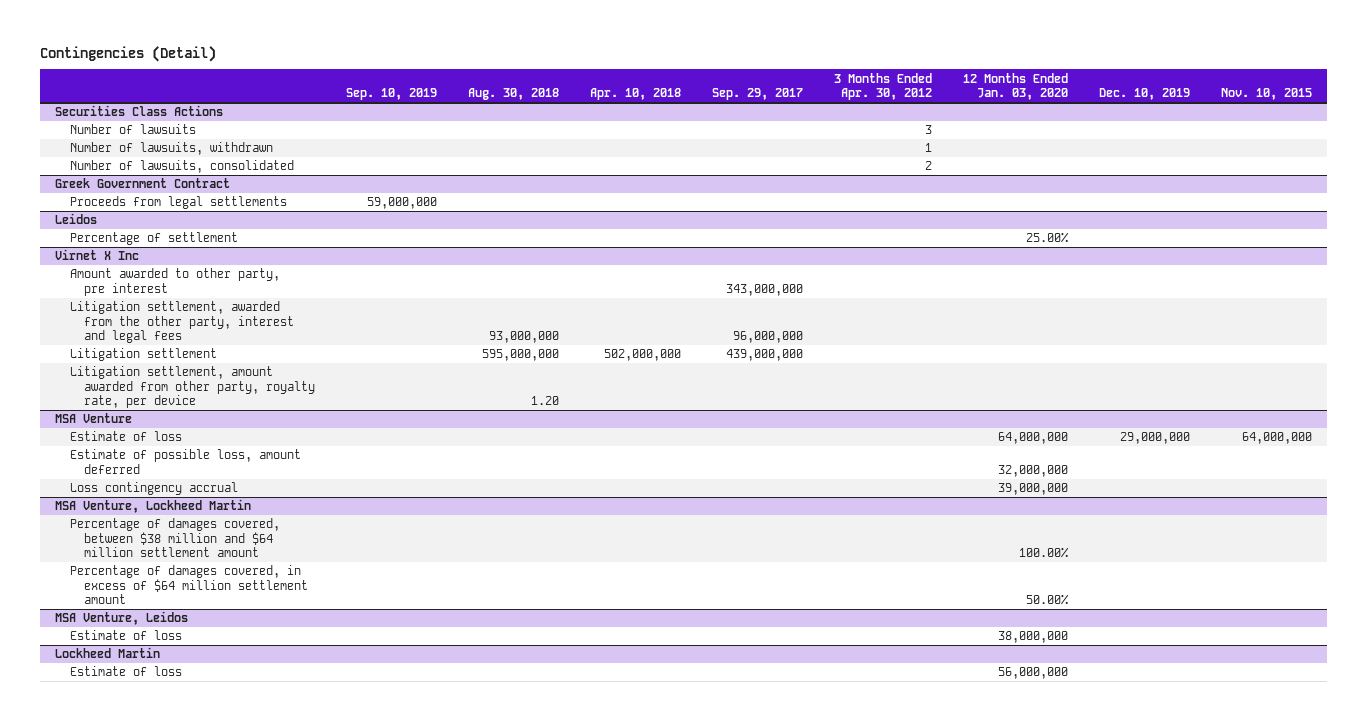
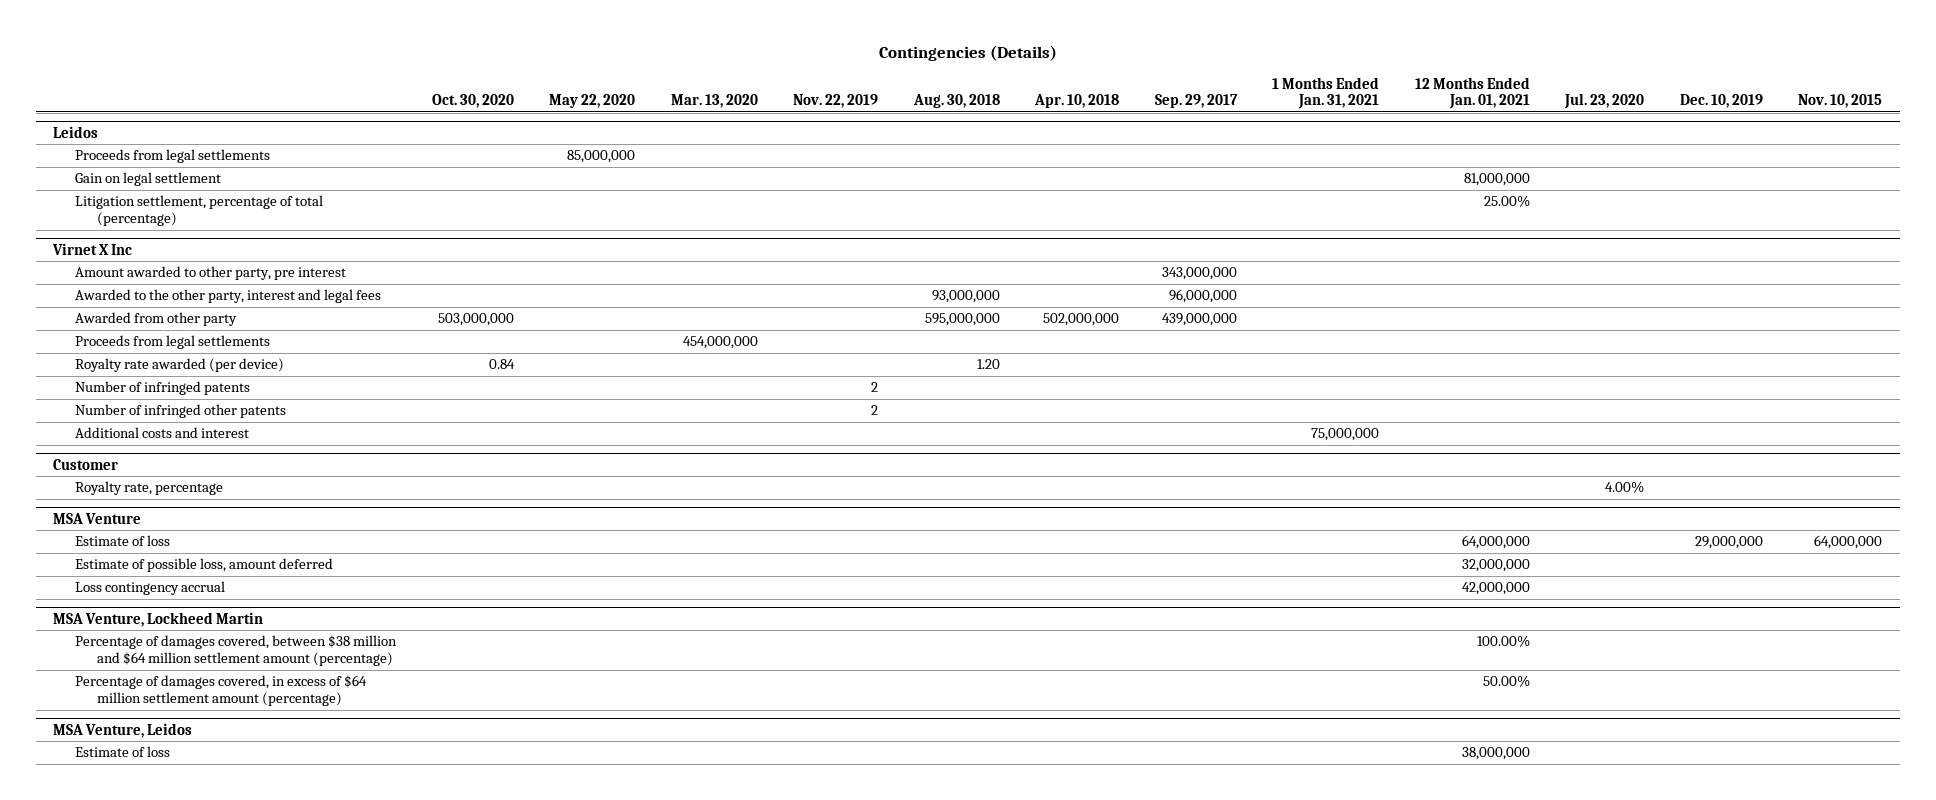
[39,45,216,62] Contingencies (Detail) -> [878,44,1057,61] Contingencies (Details)
[345,88,437,101] Sep. 10, 2019 -> none
[833,72,932,101] 3 Months Ended Apr. 30, 2012 -> none
[962,72,1068,101] 12 Months Ended Jan. 03, 2020 -> none
none -> [431,94,514,109] Oct. 30, 2020
none -> [549,94,636,109] May 22, 2020
none -> [670,94,758,109] Mar. 13, 2020
none -> [793,94,879,109] Nov. 22, 2019
none -> [1272,76,1380,110] 1 Months Ended Jan. 31, 2021
none -> [1414,76,1530,110] 12 Months Ended Jan. 01, 2021
none -> [1564,93,1645,110] Jul. 23, 2020
[55,105,224,117] Securities Class Actions -> none
[69,124,196,135] Number of lawsuits -> none
[69,142,273,156] Number of lawsuits, withdrawn -> none
[69,160,294,174] Number of lawsuits, consolidated -> none
[55,178,231,189] Greek Government Contract -> none
[69,196,287,210] Proceeds from legal settlements -> none
none -> [75,149,271,164] Proceeds from legal settlements
none -> [75,172,222,187] Gain on legal settlement
[69,232,238,246] Percentage of settlement -> [75,195,324,226] Litigation settlement, percentage of total (percentage)
[69,301,294,343] Litigation settlement, awarded from the other party, interest and legal fees -> [75,289,382,304] Awarded to the other party, interest and legal fees
[69,348,217,362] Litigation settlement -> [75,312,238,327] Awarded from other party
none -> [75,335,271,350] Proceeds from legal settlements
[69,366,315,408] Litigation settlement, amount awarded from other party, royalty rate, per device -> [75,358,285,373] Royalty rate awarded (per device)
none -> [75,381,251,396] Number of infringed patents
none -> [75,404,287,419] Number of infringed other patents
none -> [75,427,250,439] Additional costs and interest
none -> [53,458,119,470] Customer
none -> [75,481,224,496] Royalty rate, percentage
[69,518,280,557] Percentage of damages covered, between $38 million and $64 million settlement amount -> [75,635,398,666] Percentage of damages covered, between $38 million and $64 million settlement amount (percentage)
[69,565,308,604] Percentage of damages covered, in excess of $64 million settlement amount -> [75,675,368,706] Percentage of damages covered, in excess of $64 million settlement amount (percentage)
[55,647,161,659] Lockheed Martin -> none
[69,666,182,677] Estimate of loss -> none

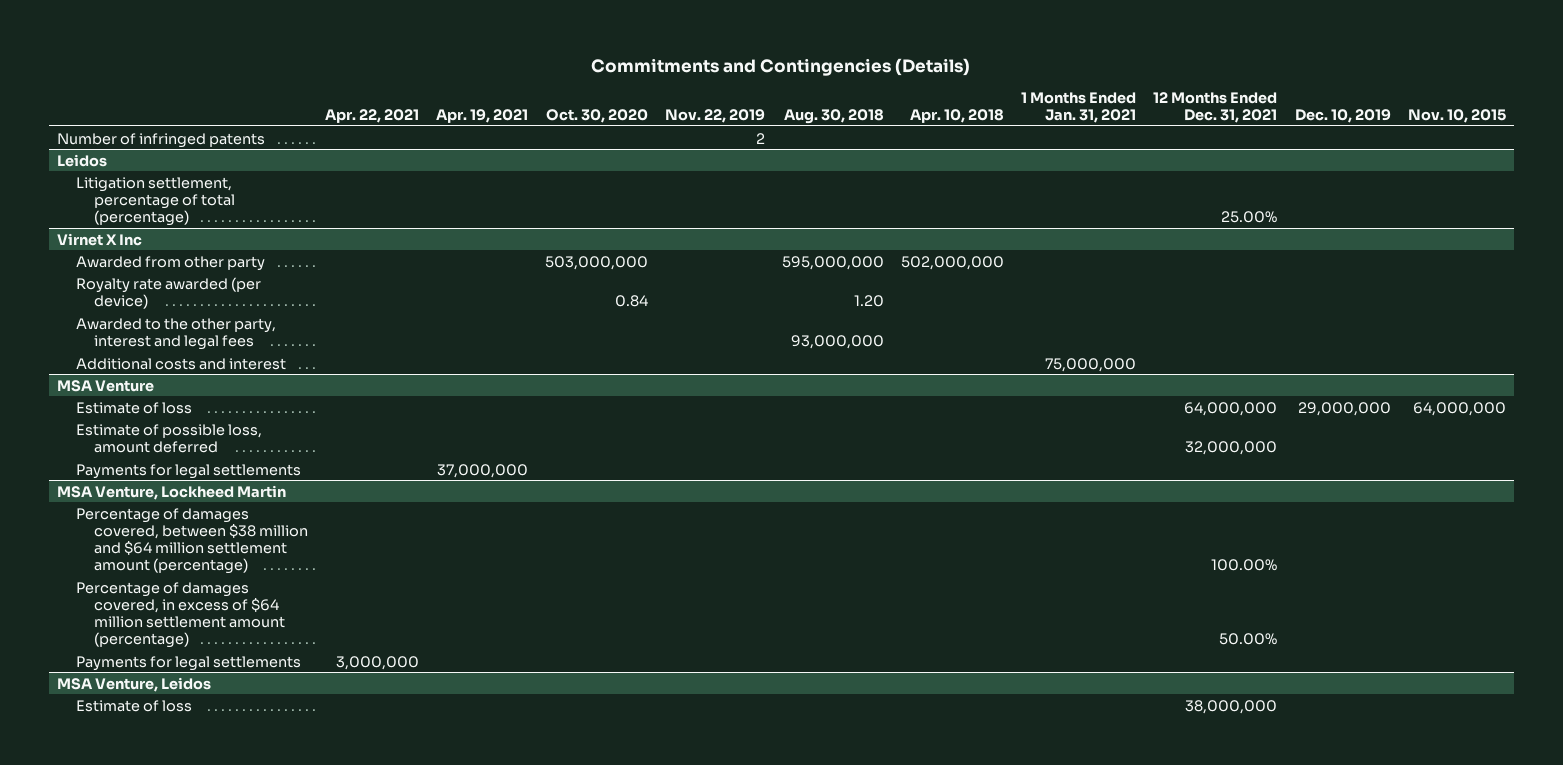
[878,44,1057,61] Contingencies (Details) -> [591,57,971,76] Commitments and Contingencies (Details)
[549,94,636,109] May 22, 2020 -> none
[670,94,758,109] Mar. 13, 2020 -> none
[1154,94,1238,109] Sep. 29, 2017 -> none
[1414,76,1530,110] 12 Months Ended Jan. 01, 2021 -> none
[1564,93,1645,110] Jul. 23, 2020 -> none
none -> [324,109,419,124] Apr. 22, 2021
none -> [435,109,528,124] Apr. 19, 2021
none -> [1153,91,1278,124] 12 Months Ended Dec. 31, 2021
none -> [57,132,266,148] Number of infringed patents
[75,149,271,164] Proceeds from legal settlements -> none
[75,172,222,187] Gain on legal settlement -> none
[75,266,347,281] Amount awarded to other party, pre interest -> none
[75,335,271,350] Proceeds from legal settlements -> none
[75,381,251,396] Number of infringed patents -> none
[75,404,287,419] Number of infringed other patents -> none
[75,289,382,304] Awarded to the other party, interest and legal fees -> [75,317,276,350] Awarded to the other party, interest and legal fees
[53,458,119,470] Customer -> none
[75,481,224,496] Royalty rate, percentage -> none
[75,581,226,596] Loss contingency accrual -> none
none -> [75,463,301,479] Payments for legal settlements
none -> [75,655,301,671] Payments for legal settlements

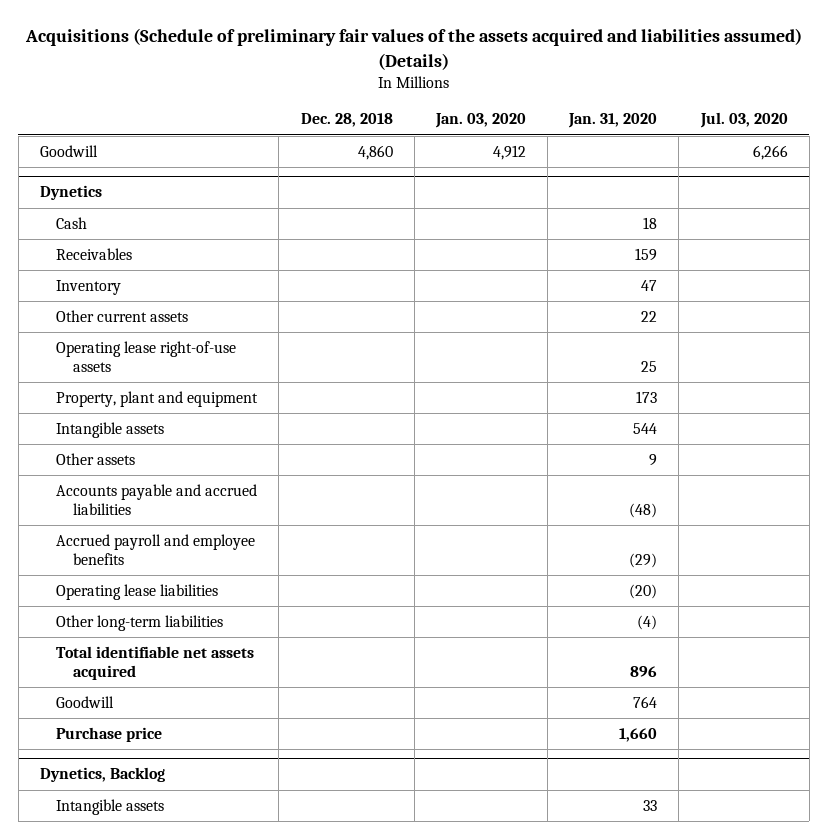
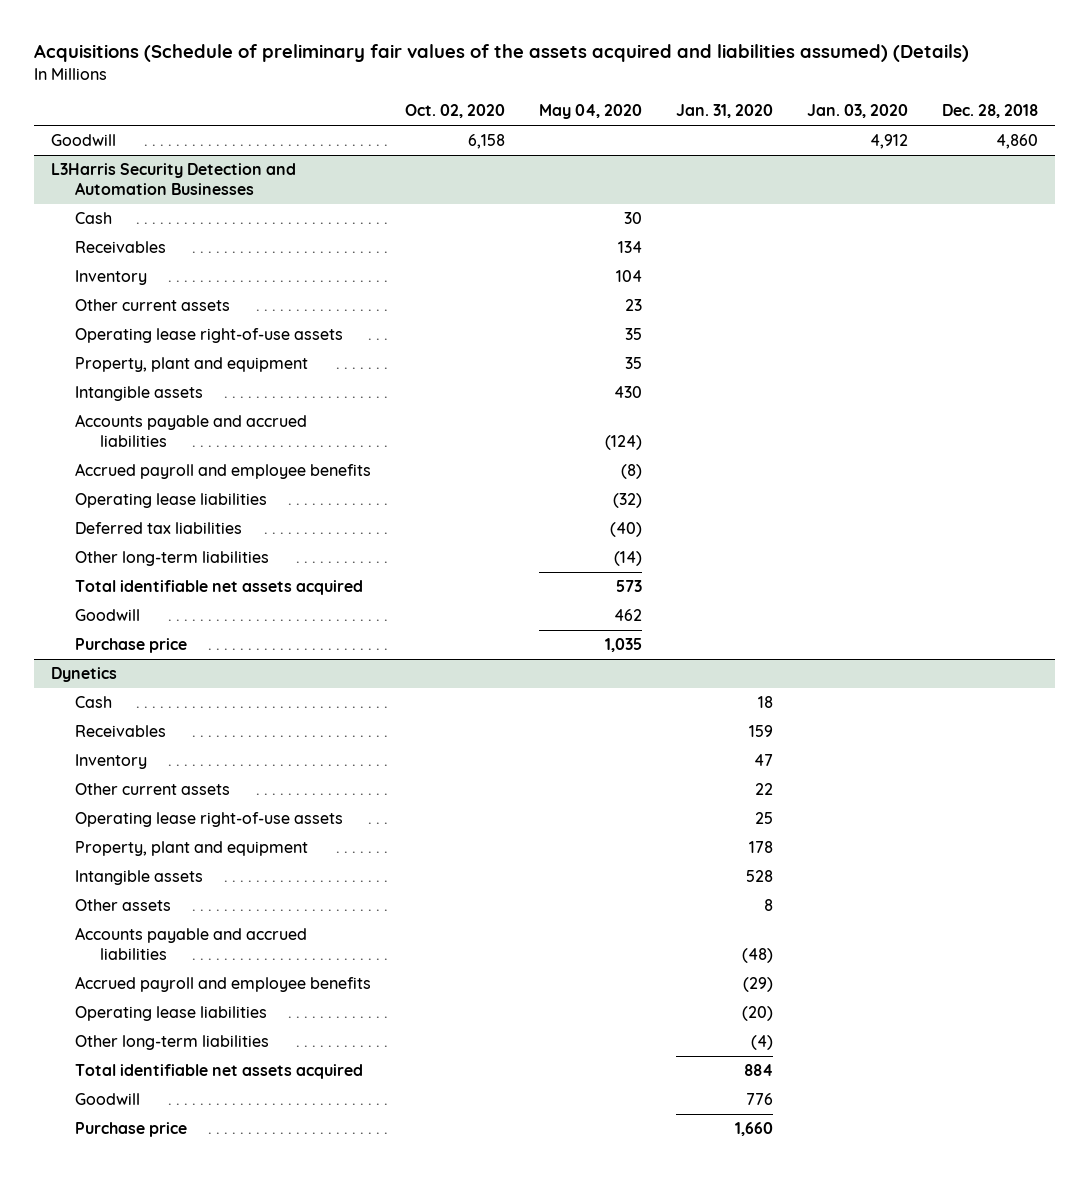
[699,112,788,129] Jul. 03, 2020 -> none
none -> [405,104,506,119] Oct. 02, 2020
none -> [539,104,643,120] May 04, 2020
none -> [50,163,296,196] L3Harris Security Detection and Automation Businesses
none -> [75,212,113,225] Cash
none -> [75,241,167,254] Receivables
none -> [75,270,148,286] Inventory
none -> [75,299,231,312] Other current assets
none -> [75,328,344,344] Operating lease right-of-use assets
none -> [75,357,309,373] Property, plant and equipment
none -> [75,386,204,402] Intangible assets
none -> [75,414,308,448] Accounts payable and accrued liabilities
none -> [75,463,372,480] Accrued payroll and employee benefits
none -> [75,493,268,509] Operating lease liabilities
none -> [75,522,243,535] Deferred tax liabilities
none -> [75,551,270,567] Other long-term liabilities
none -> [75,580,364,596] Total identifiable net assets acquired
none -> [75,609,141,622] Goodwill
none -> [75,638,188,654] Purchase price
[636,390,658,403] 173 -> [749,841,774,854] 178
[633,422,658,434] 544 -> [746,870,774,883] 528
[649,453,658,466] 9 -> [764,899,774,912] 8
[630,665,658,677] 896 -> [744,1064,774,1077] 884
[633,695,658,708] 764 -> [746,1093,774,1106] 776
[39,767,165,783] Dynetics, Backlog -> none
[56,798,165,815] Intangible assets -> none

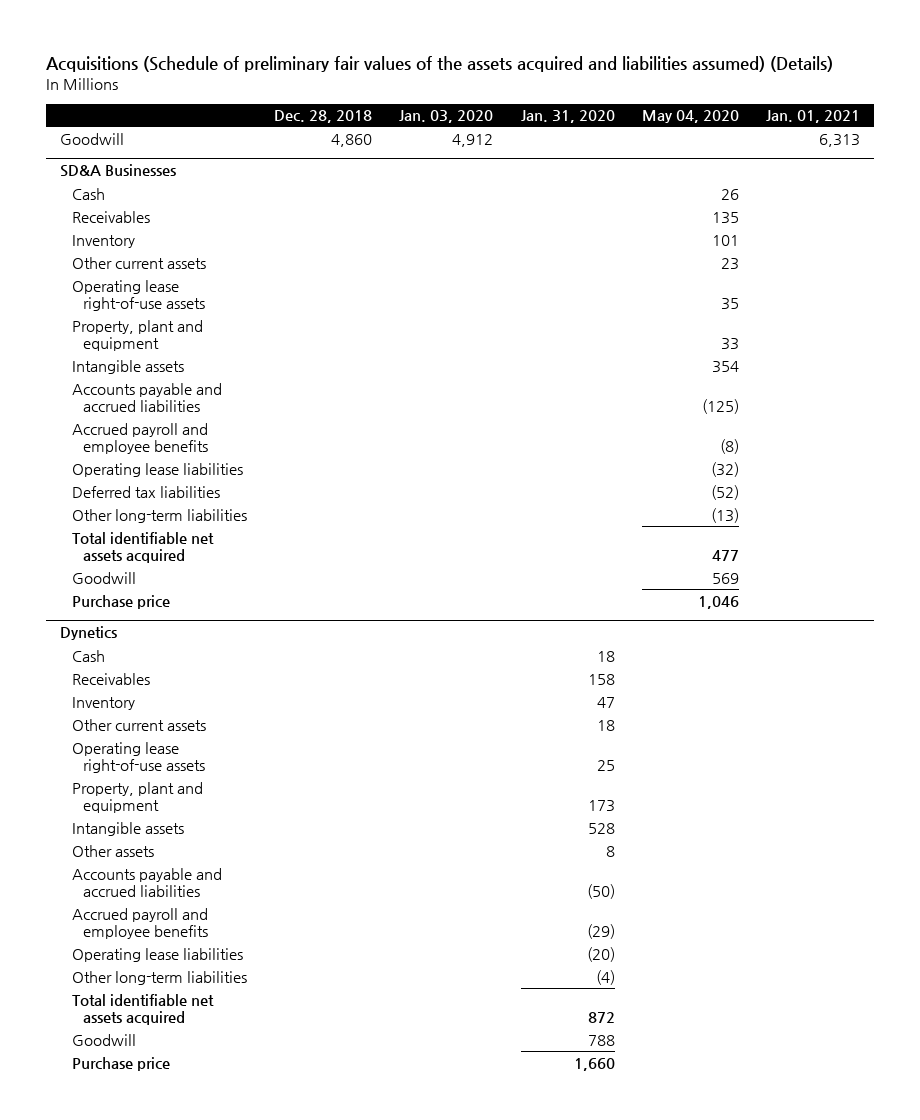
[405,104,506,119] Oct. 02, 2020 -> none
none -> [766,110,861,124] Jan. 01, 2021
[50,163,296,196] L3Harris Security Detection and Automation Businesses -> [60,164,177,178] SD&A Businesses
[624,212,643,225] 30 -> [720,188,739,200] 26
[618,241,643,254] 134 -> [711,211,739,224] 135
[616,270,643,283] 104 -> [711,234,739,246] 101
[625,357,643,370] 35 -> [720,338,739,351] 33
[614,386,643,399] 430 -> [711,360,739,373] 354
[605,435,643,451] (124) -> [701,399,739,415] (125)
[610,522,643,538] (40) -> [710,484,739,500] (52)
[614,551,643,567] (14) -> [710,507,739,523] (13)
[616,580,643,593] 573 -> [711,550,739,562] 477
[614,609,643,622] 462 -> [711,572,739,584] 569
[605,638,643,653] 1,035 -> [697,595,739,609] 1,046
[749,725,774,738] 159 -> [587,673,615,685] 158
[755,783,774,796] 22 -> [596,719,615,731] 18
[749,841,774,854] 178 -> [587,800,615,813] 173
[742,948,774,964] (48) -> [586,884,615,900] (50)
[744,1064,774,1077] 884 -> [587,1012,615,1024] 872
[746,1093,774,1106] 776 -> [587,1034,615,1046] 788

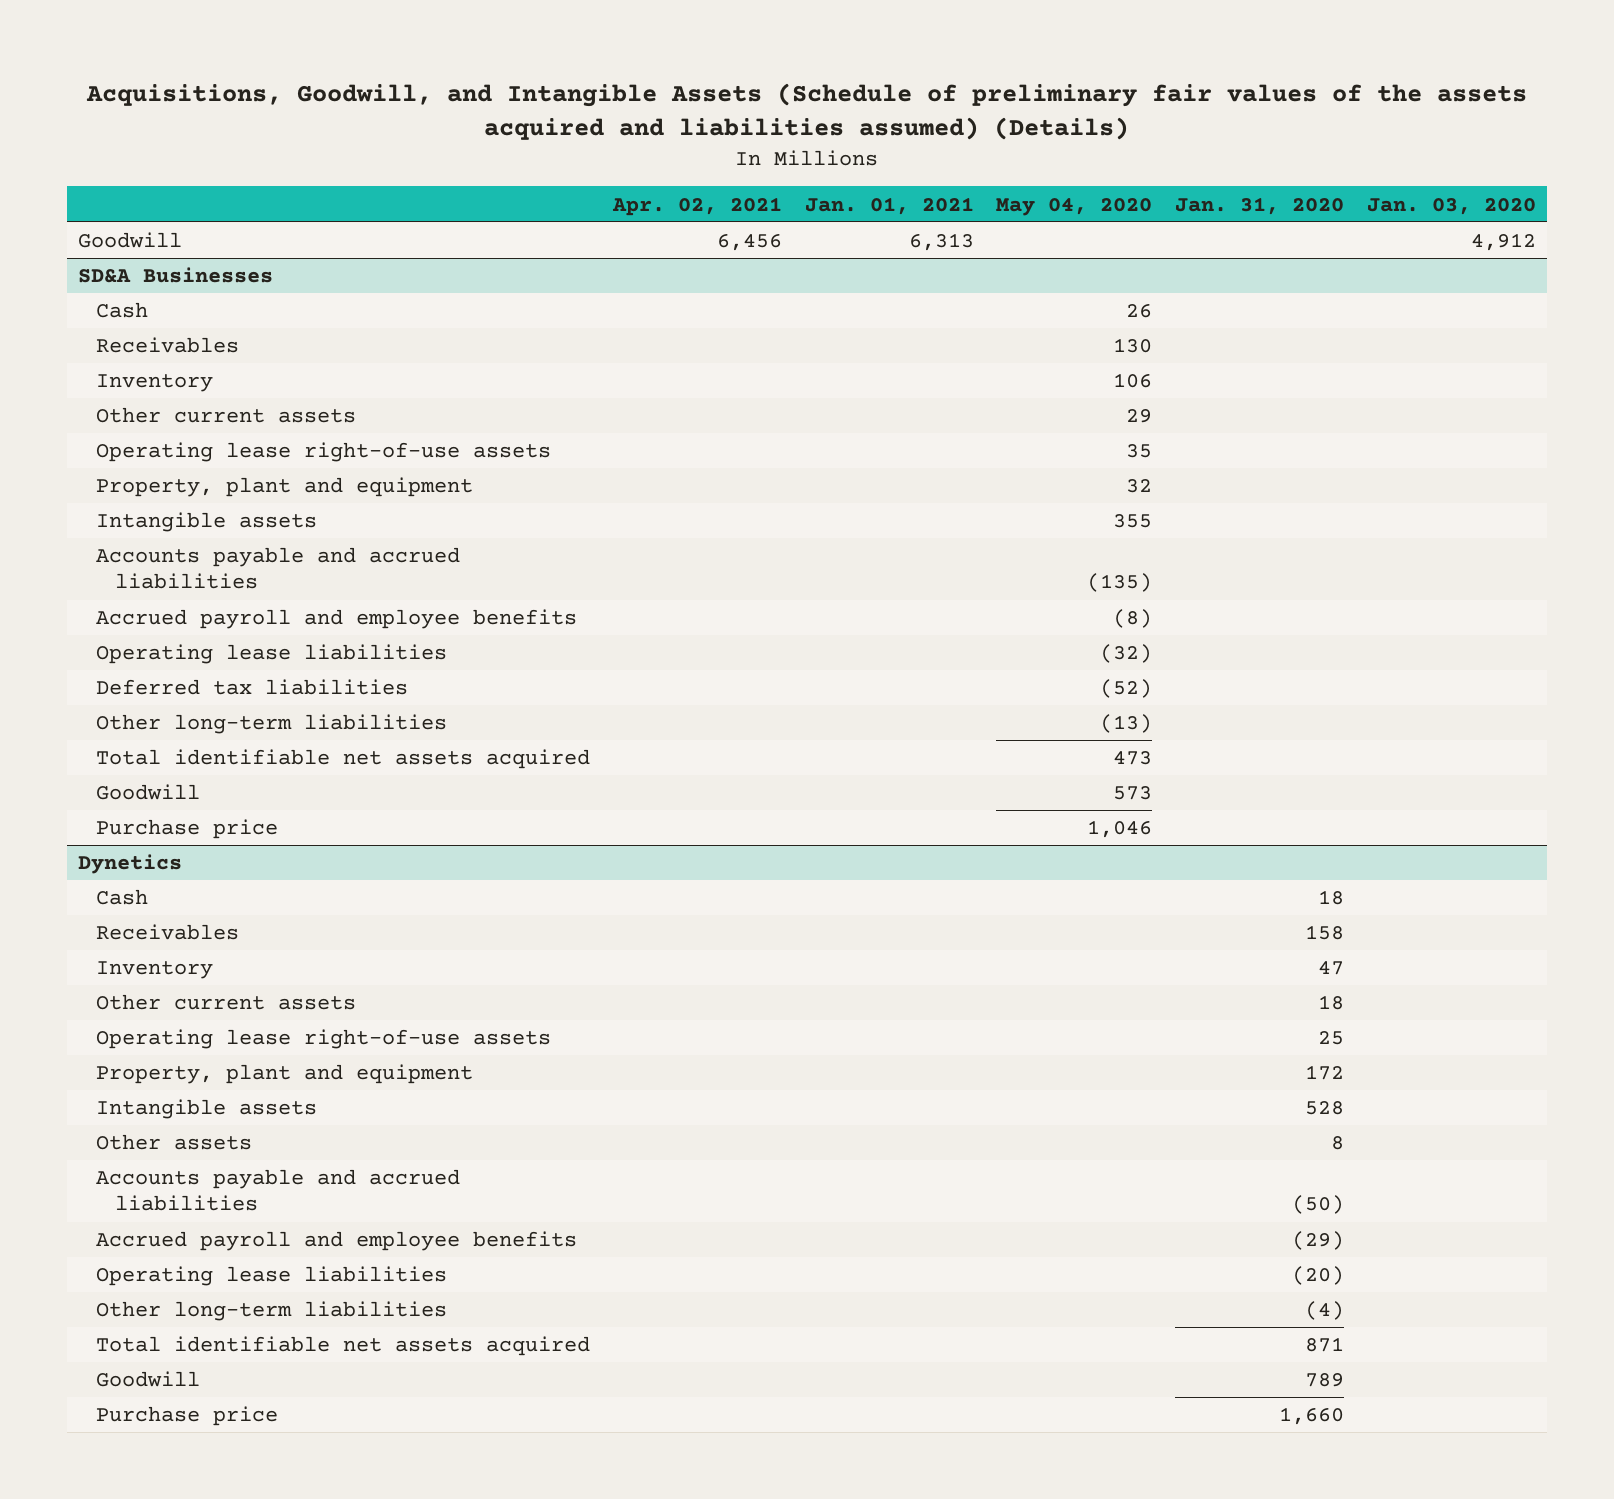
[46,56,834,73] Acquisitions (Schedule of preliminary fair values of the assets acquired and liabilities assumed) (Details) -> [85,82,1527,140] Acquisitions, Goodwill, and Intangible Assets (Schedule of preliminary fair values of the assets acquired and liabilities assumed) (Details)
[273,110,372,124] Dec. 28, 2018 -> none
none -> [611,196,782,216] Apr. 02, 2021
[711,211,739,224] 135 -> [1113,338,1153,354] 130
[711,234,739,246] 101 -> [1113,373,1153,389] 106
[720,257,739,270] 23 -> [1126,409,1153,424] 29
[720,338,739,351] 33 -> [1126,479,1153,494] 32
[711,360,739,373] 354 -> [1113,514,1153,529] 355
[701,399,739,415] (125) -> [1087,573,1153,593] (135)
[711,550,739,562] 477 -> [1113,751,1153,766] 473
[711,572,739,584] 569 -> [1113,786,1153,801] 573
[587,800,615,813] 173 -> [1305,1065,1345,1081] 172
[587,1012,615,1024] 872 -> [1305,1337,1345,1353] 871
[587,1034,615,1046] 788 -> [1305,1373,1345,1388] 789

